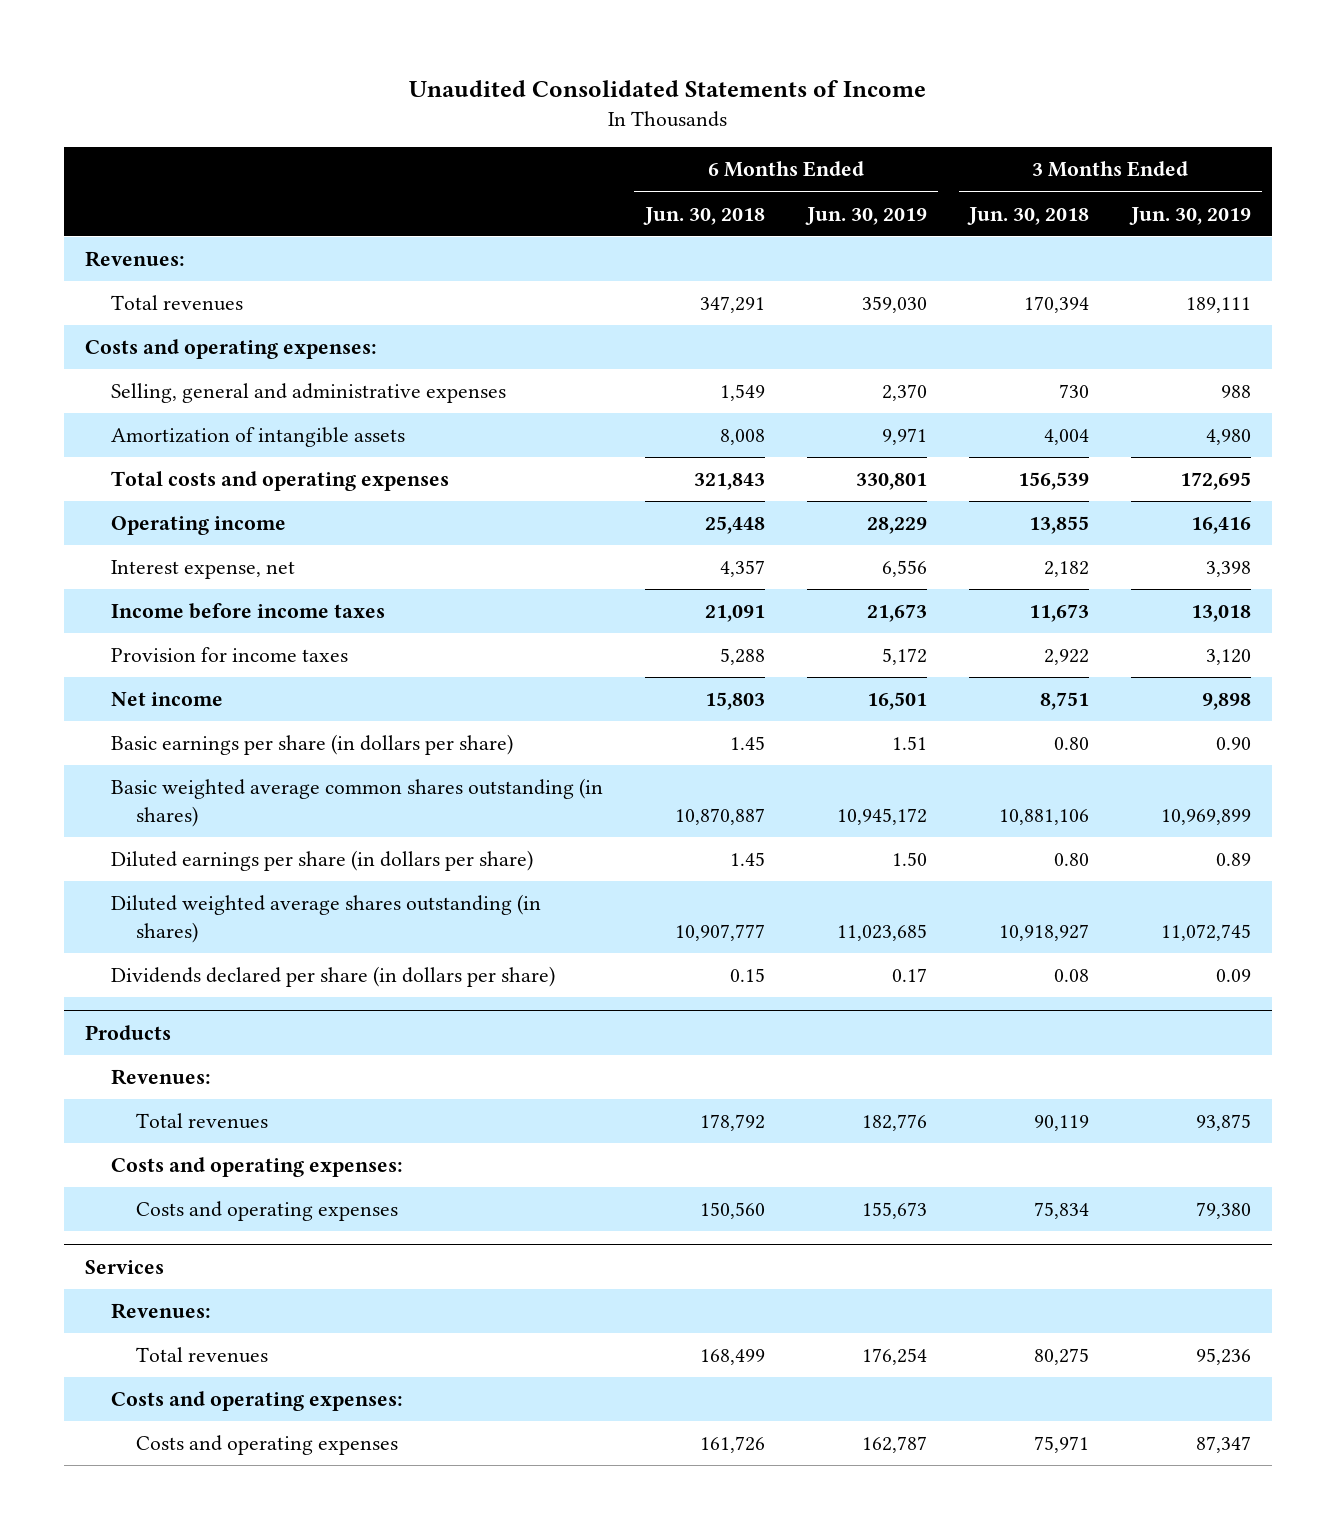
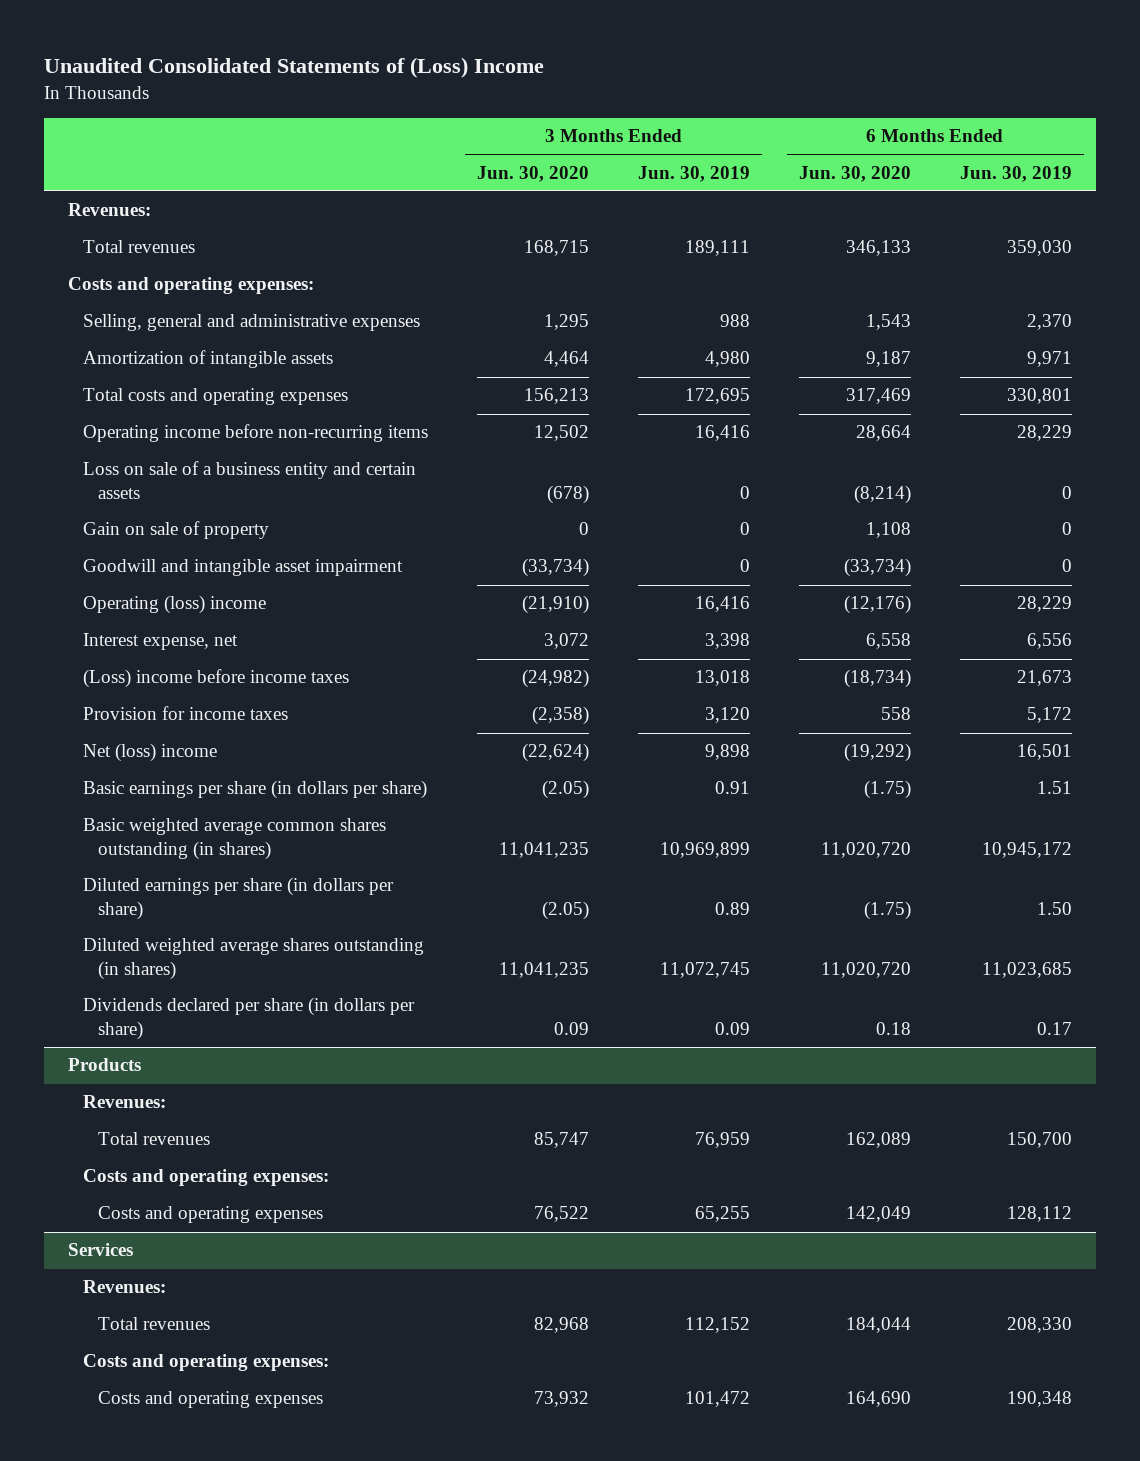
[409,79,927,97] Unaudited Consolidated Statements of Income -> [43,57,544,79] Unaudited Consolidated Statements of (Loss) Income
[642,206,765,225] Jun. 30, 2018 -> none
[967,206,1090,225] Jun. 30, 2018 -> none
none -> [477,165,590,182] Jun. 30, 2020
none -> [798,165,911,182] Jun. 30, 2020
none -> [83,424,429,443] Operating income before non-recurring items
none -> [83,461,417,500] Loss on sale of a business entity and certain assets
none -> [83,521,270,540] Gain on sale of property
none -> [83,559,404,577] Goodwill and intangible asset impairment
[110,516,286,536] Operating income -> [83,595,267,615] Operating (loss) income
[110,603,385,620] Income before income taxes -> [83,669,350,689] (Loss) income before income taxes
[110,692,223,707] Net income -> [83,743,218,763] Net (loss) income
[1216,737,1252,751] 0.90 -> [714,781,750,795] 0.91
[861,1114,927,1132] 182,776 -> [1006,1132,1072,1149] 150,700
[1196,1114,1252,1132] 93,875 -> [694,1132,750,1149] 76,959
[861,1202,927,1220] 155,673 -> [1006,1206,1072,1223] 128,112
[1196,1202,1252,1220] 79,380 -> [694,1206,750,1223] 65,255
[861,1348,927,1366] 176,254 -> [1006,1317,1072,1334] 208,330
[1196,1348,1252,1366] 95,236 -> [684,1317,750,1334] 112,152
[861,1436,927,1454] 162,787 -> [1006,1391,1072,1408] 190,348
[1196,1436,1252,1454] 87,347 -> [684,1391,750,1408] 101,472

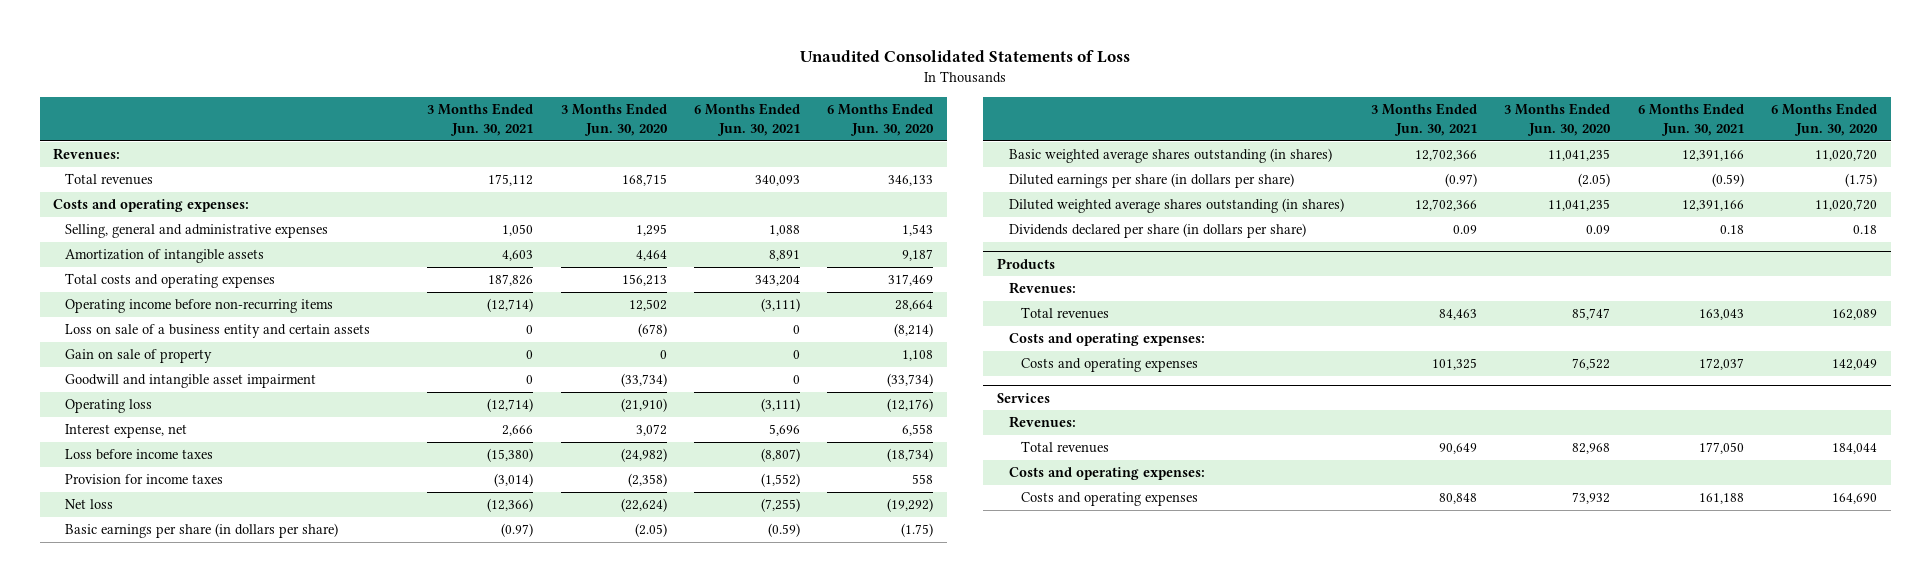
[43,57,544,79] Unaudited Consolidated Statements of (Loss) Income -> [800,50,1131,64] Unaudited Consolidated Statements of Loss
[637,165,750,182] Jun. 30, 2019 -> none
[959,165,1072,182] Jun. 30, 2019 -> none
none -> [427,103,534,136] 3 Months Ended Jun. 30, 2021
none -> [693,103,800,136] 6 Months Ended Jun. 30, 2021
[83,595,267,615] Operating (loss) income -> [65,399,153,414] Operating loss
[83,669,350,689] (Loss) income before income taxes -> [65,449,214,461] Loss before income taxes
[83,743,218,763] Net (loss) income -> [65,499,114,510] Net loss
[83,818,387,861] Basic weighted average common shares outstanding (in shares) -> [1008,148,1332,164] Basic weighted average shares outstanding (in shares)

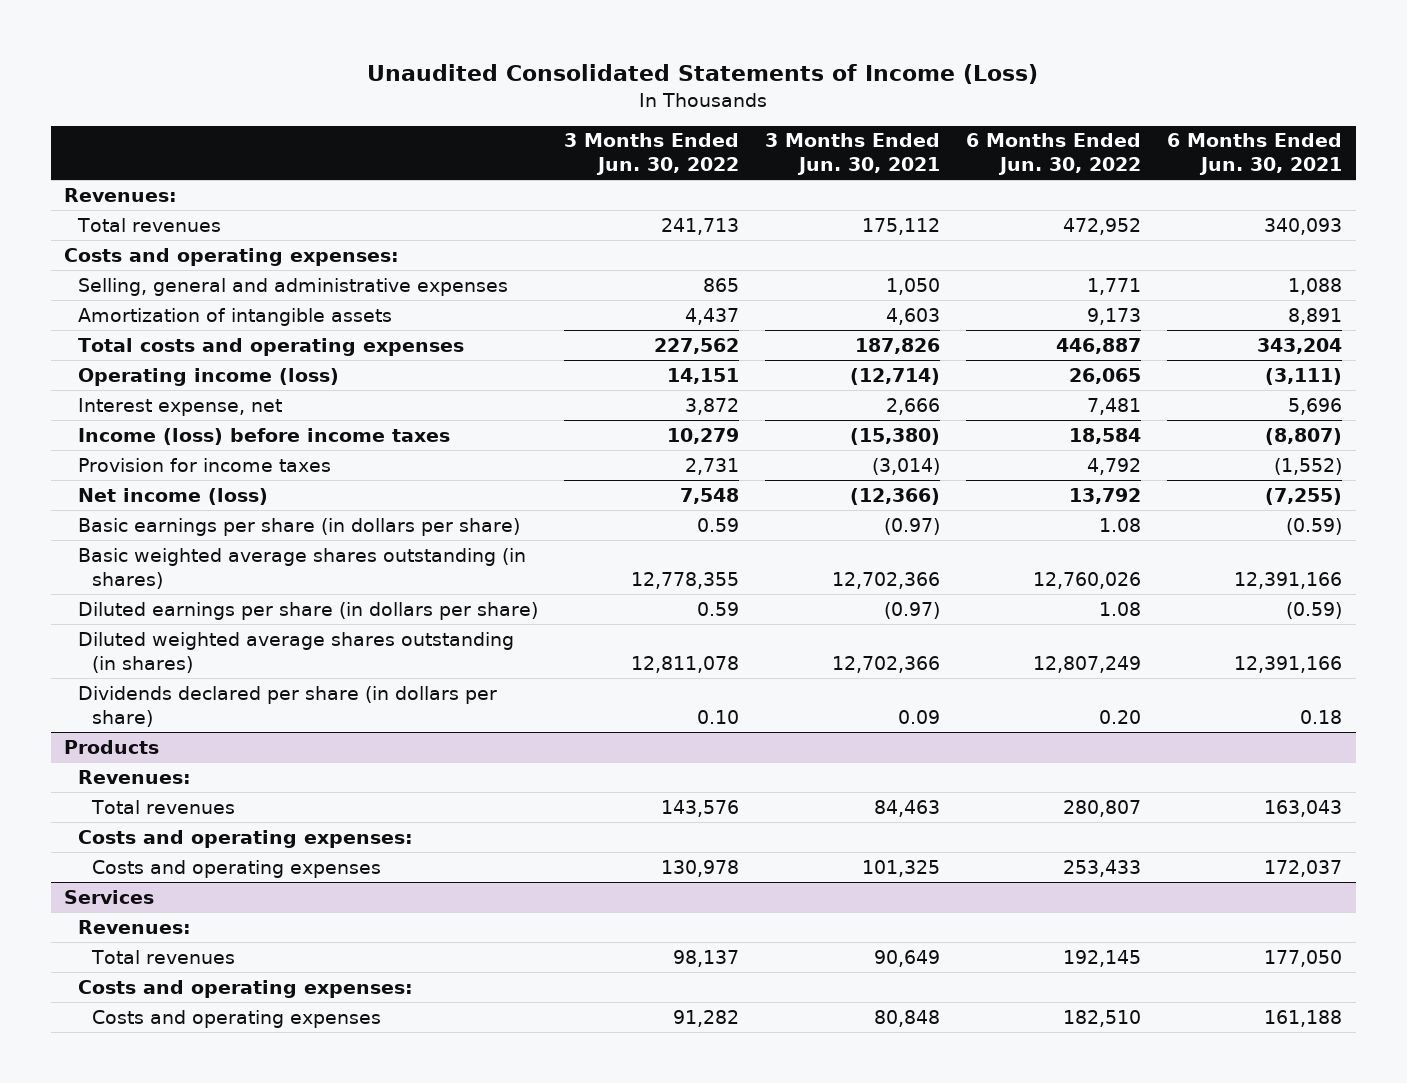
[800,50,1131,64] Unaudited Consolidated Statements of Loss -> [367,63,1039,84] Unaudited Consolidated Statements of Income (Loss)
[560,103,668,136] 3 Months Ended Jun. 30, 2020 -> none
[826,103,934,136] 6 Months Ended Jun. 30, 2020 -> none
none -> [564,133,740,176] 3 Months Ended Jun. 30, 2022
none -> [966,133,1142,176] 6 Months Ended Jun. 30, 2022
[65,299,334,314] Operating income before non-recurring items -> none
[65,324,371,339] Loss on sale of a business entity and certain assets -> none
[65,349,213,364] Gain on sale of property -> none
[65,374,317,389] Goodwill and intangible asset impairment -> none
[65,399,153,414] Operating loss -> [77,367,339,386] Operating income (loss)
[65,449,214,461] Loss before income taxes -> [77,427,450,445] Income (loss) before income taxes
[65,499,114,510] Net loss -> [77,487,268,505] Net income (loss)

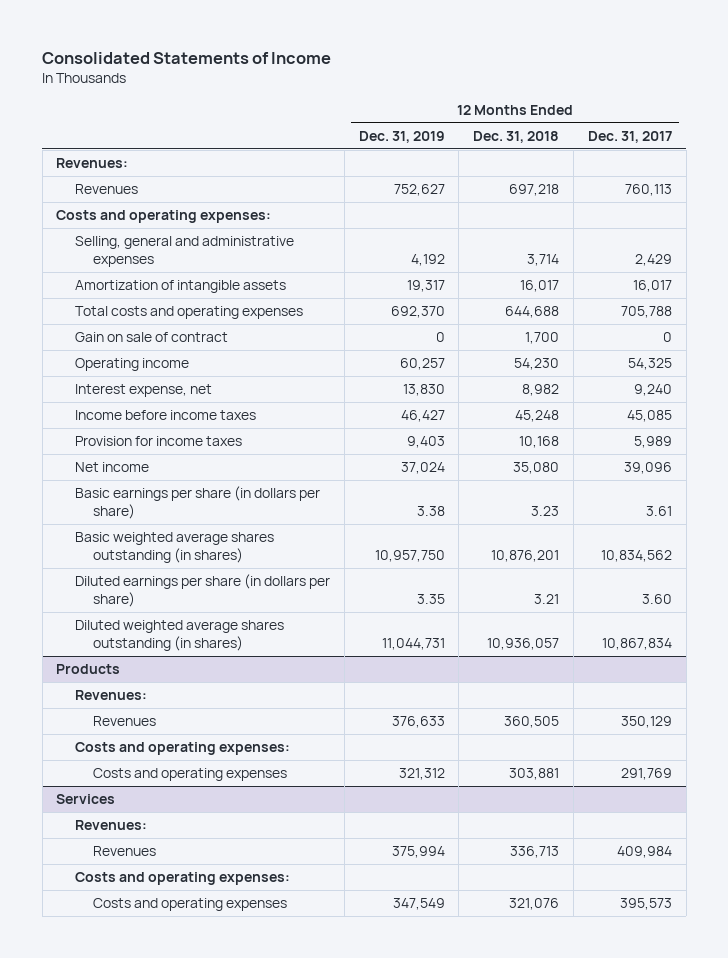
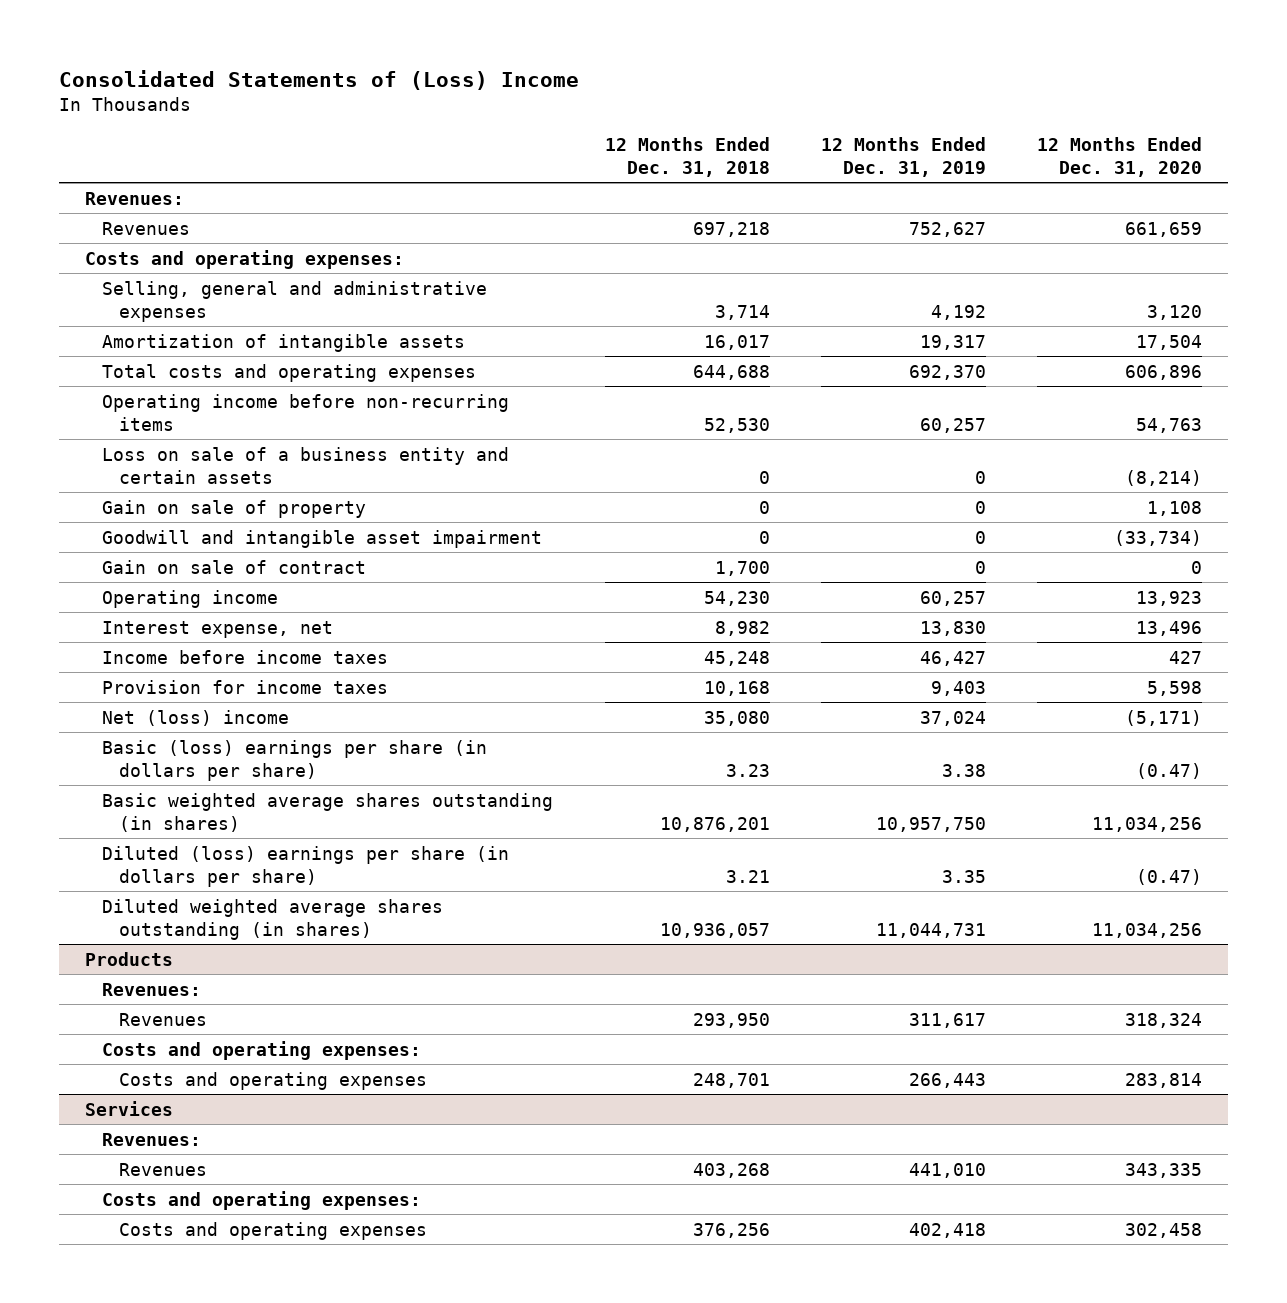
[42,52,332,65] Consolidated Statements of Income -> [59,70,580,91] Consolidated Statements of (Loss) Income
[587,130,672,143] Dec. 31, 2017 -> none
none -> [1037,136,1203,177] 12 Months Ended Dec. 31, 2020
none -> [102,393,510,431] Operating income before non-recurring items
none -> [102,446,510,484] Loss on sale of a business entity and certain assets
none -> [102,499,367,518] Gain on sale of property
none -> [102,529,543,548] Goodwill and intangible asset impairment
[74,462,149,473] Net income -> [102,709,290,726] Net (loss) income
[74,486,320,520] Basic earnings per share (in dollars per share) -> [102,739,488,781] Basic (loss) earnings per share (in dollars per share)
[74,574,330,608] Diluted earnings per share (in dollars per share) -> [102,845,510,887] Diluted (loss) earnings per share (in dollars per share)
[391,716,445,729] 376,633 -> [908,1012,986,1028] 311,617
[504,716,560,729] 360,505 -> [692,1012,770,1028] 293,950
[398,768,445,781] 321,312 -> [908,1072,986,1088] 266,443
[509,768,560,781] 303,881 -> [692,1072,770,1088] 248,701
[391,846,445,859] 375,994 -> [908,1162,986,1178] 441,010
[510,846,560,859] 336,713 -> [692,1162,770,1178] 403,268
[392,898,445,911] 347,549 -> [908,1222,986,1238] 402,418
[509,898,560,911] 321,076 -> [692,1222,770,1238] 376,256

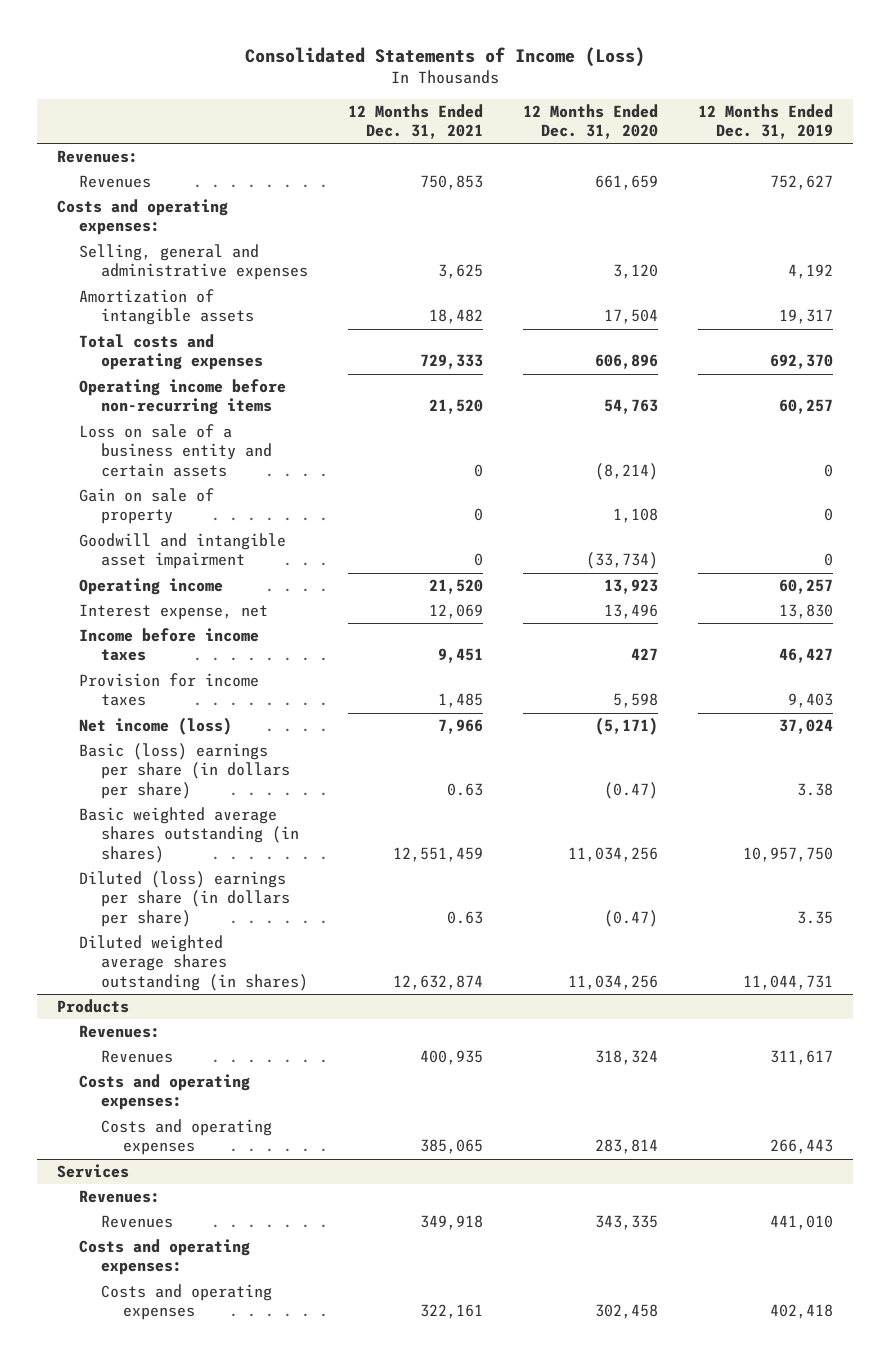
[59,70,580,91] Consolidated Statements of (Loss) Income -> [244,46,645,67] Consolidated Statements of Income (Loss)
[604,136,770,177] 12 Months Ended Dec. 31, 2018 -> none
none -> [348,103,484,140] 12 Months Ended Dec. 31, 2021
[102,559,367,574] Gain on sale of contract -> none
[102,709,290,726] Net (loss) income -> [79,717,233,736] Net income (loss)

